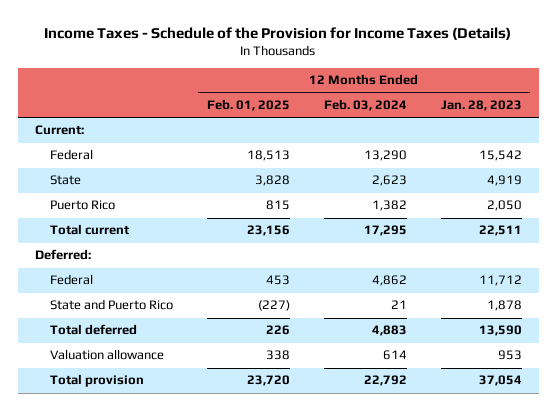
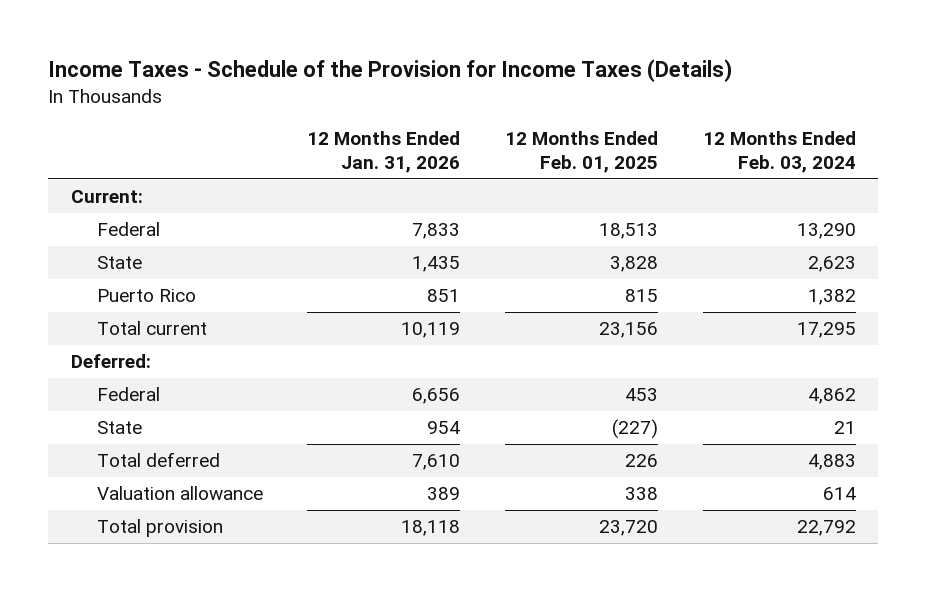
[440,99,522,111] Jan. 28, 2023 -> none
none -> [307,130,461,173] 12 Months Ended Jan. 31, 2026
[49,299,173,311] State and Puerto Rico -> [96,421,142,435] State

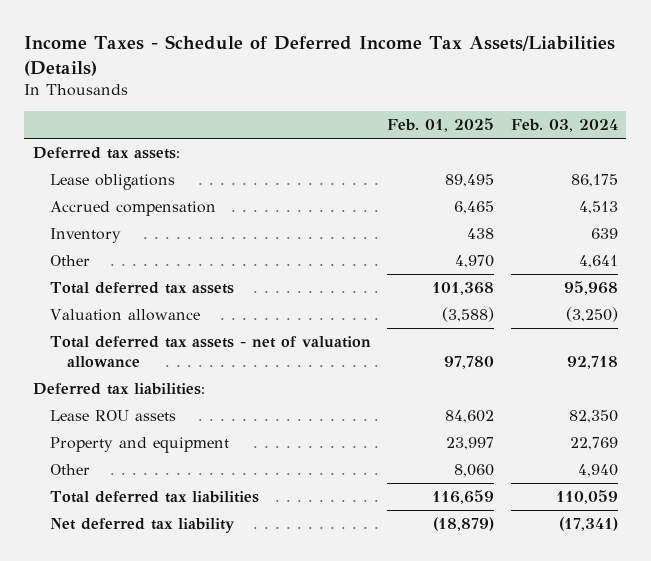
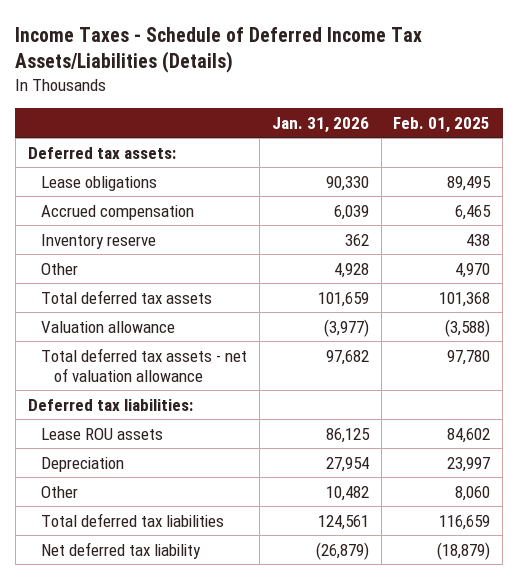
[511,119,619,133] Feb. 03, 2024 -> none
none -> [271,116,369,133] Jan. 31, 2026
[49,228,121,244] Inventory -> [40,233,156,249] Inventory reserve
[49,437,229,454] Property and equipment -> [40,456,124,472] Depreciation

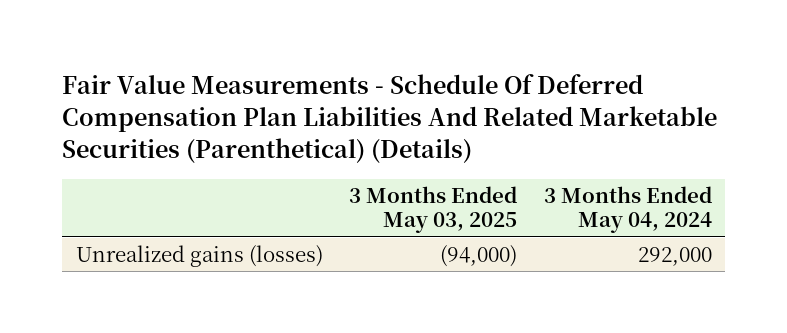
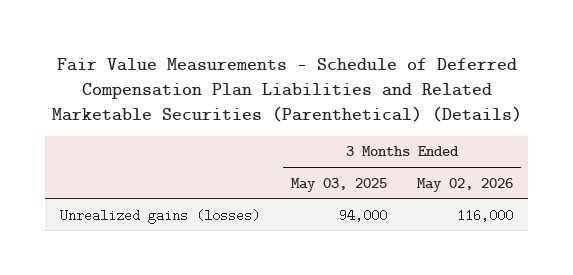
[62,74,718,164] Fair Value Measurements - Schedule Of Deferred Compensation Plan Liabilities And Related Marketable Securities (Parenthetical) (Details) -> [51,58,522,122] Fair Value Measurements - Schedule of Deferred Compensation Plan Liabilities and Related Marketable Securities (Parenthetical) (Details)
[543,185,712,234] 3 Months Ended May 04, 2024 -> none
none -> [417,177,514,192] May 02, 2026
[440,245,518,268] (94,000) -> [338,208,387,222] 94,000

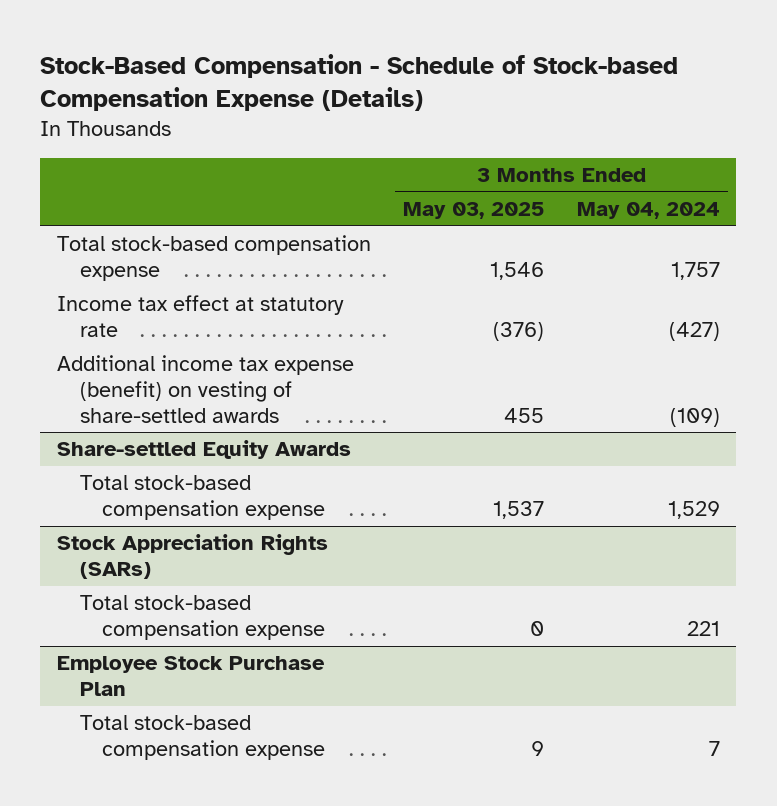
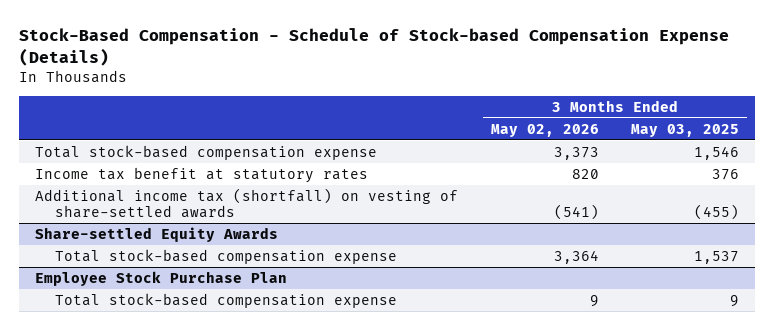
[577,202,721,220] May 04, 2024 -> none
none -> [490,123,599,137] May 02, 2026
[56,295,344,337] Income tax effect at statutory rate -> [35,166,369,183] Income tax benefit at statutory rates
[493,321,545,341] (376) -> [712,168,740,180] 376
[56,355,354,423] Additional income tax expense (benefit) on vesting of share-settled awards -> [35,187,459,219] Additional income tax (shortfall) on vesting of share-settled awards
[504,407,545,423] 455 -> [694,204,740,221] (455)
[56,534,328,579] Stock Appreciation Rights (SARs) -> none
[79,595,326,640] Total stock-based compensation expense -> none

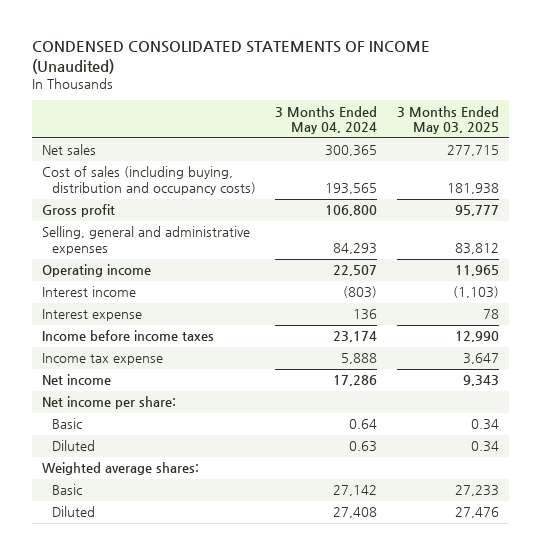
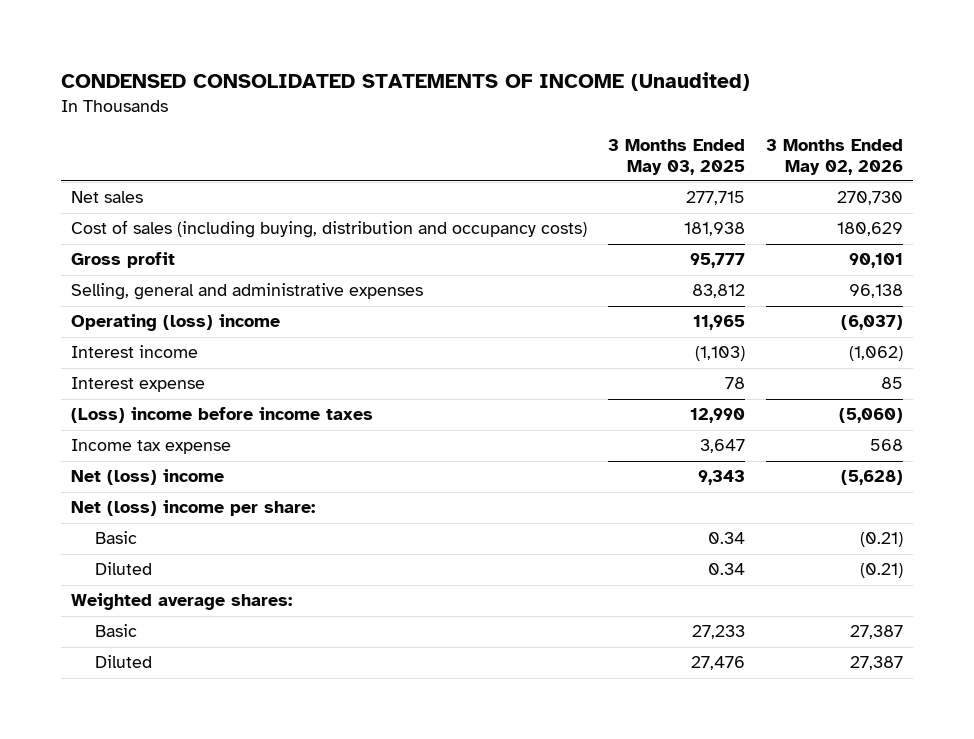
[275,105,378,135] 3 Months Ended May 04, 2024 -> none
none -> [765,138,903,175] 3 Months Ended May 02, 2026
[41,264,151,278] Operating income -> [71,314,281,332] Operating (loss) income
[41,330,214,342] Income before income taxes -> [71,407,374,424] (Loss) income before income taxes
[41,374,111,386] Net income -> [71,469,225,486] Net (loss) income
[41,396,176,410] Net income per share: -> [71,500,316,517] Net (loss) income per share:

